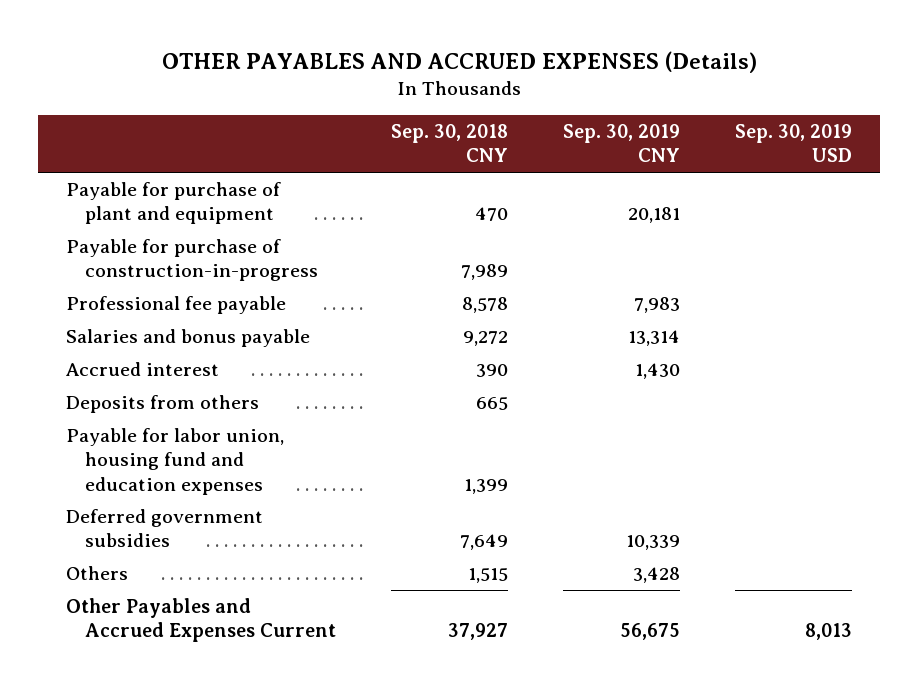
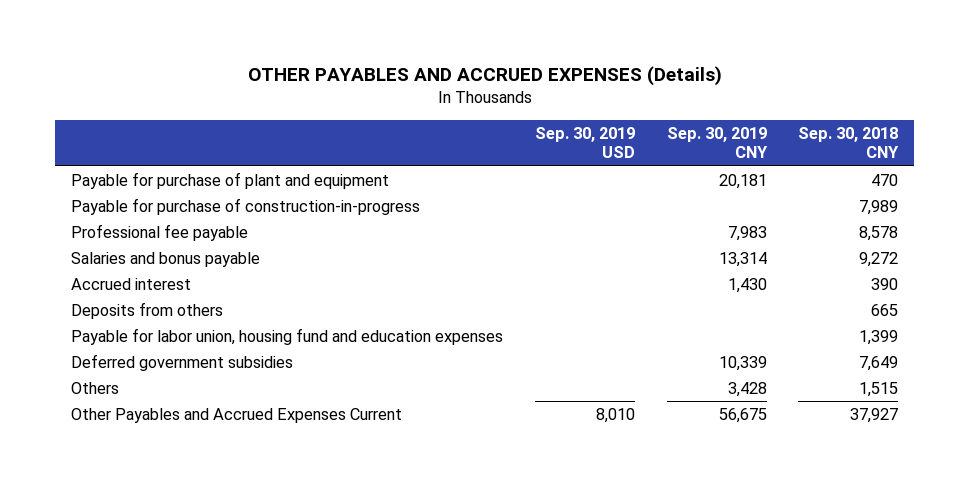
[805,623,853,641] 8,013 -> [595,407,635,423] 8,010

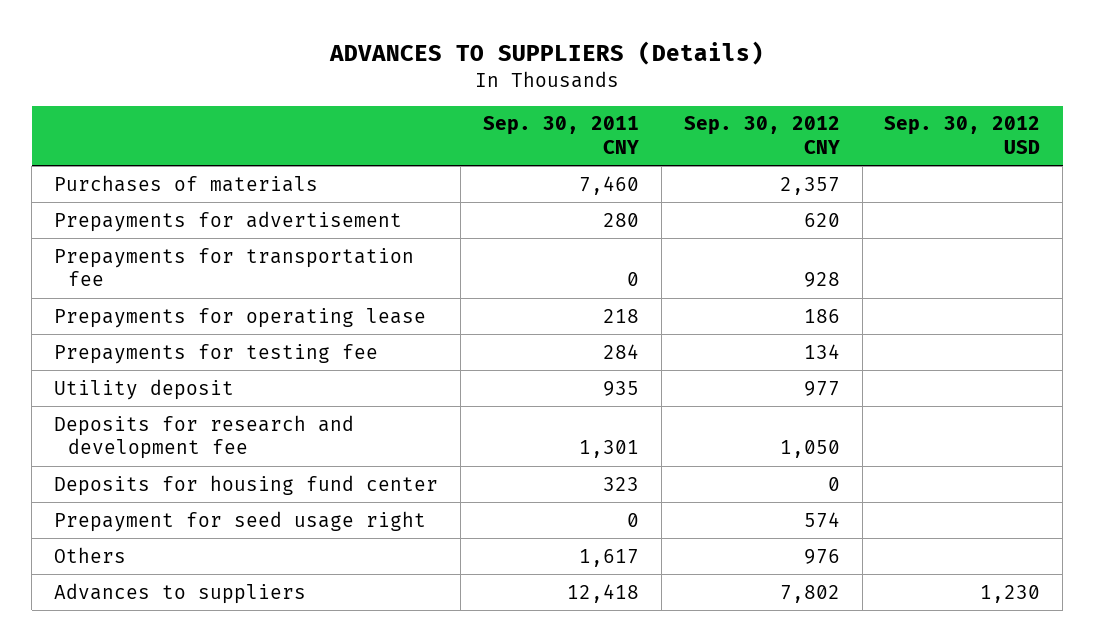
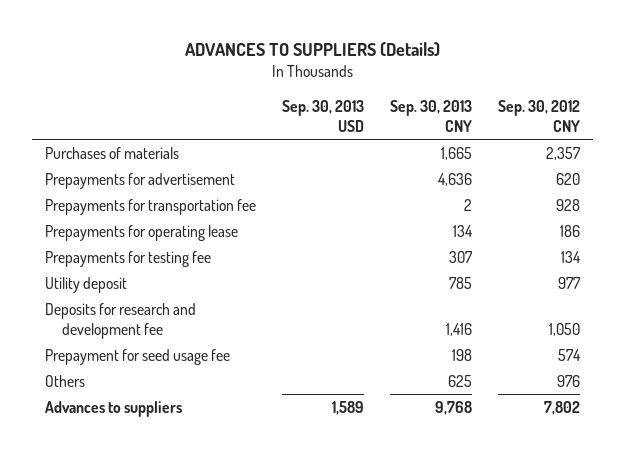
[482,116,639,155] Sep. 30, 2011 CNY -> none
[884,116,1041,155] Sep. 30, 2012 USD -> none
none -> [282,99,365,132] Sep. 30, 2013 USD
none -> [390,99,473,132] Sep. 30, 2013 CNY
[54,474,439,496] Deposits for housing fund center -> none
[54,510,427,532] Prepayment for seed usage right -> [44,348,230,365] Prepayment for seed usage fee

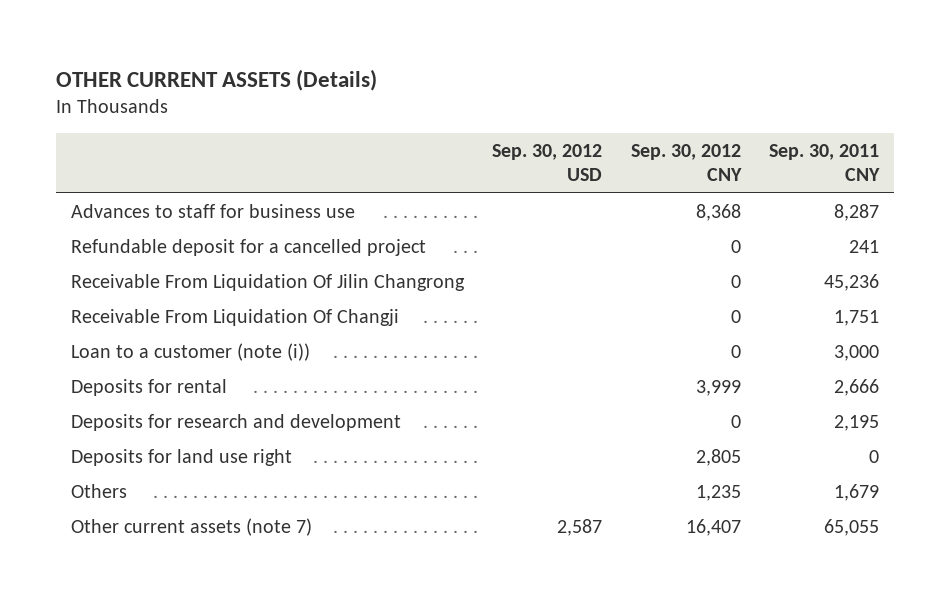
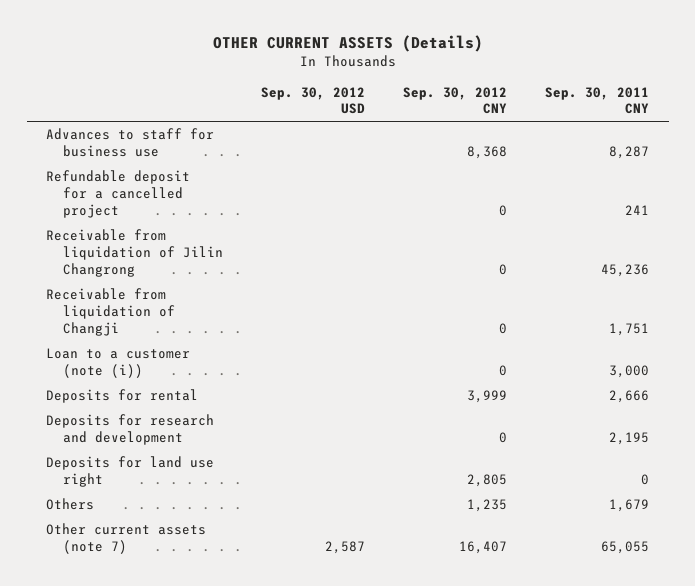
[70,273,465,291] Receivable From Liquidation Of Jilin Changrong -> [45,229,223,277] Receivable from liquidation of Jilin Changrong
[70,308,399,326] Receivable From Liquidation Of Changji -> [45,288,175,336] Receivable from liquidation of Changji

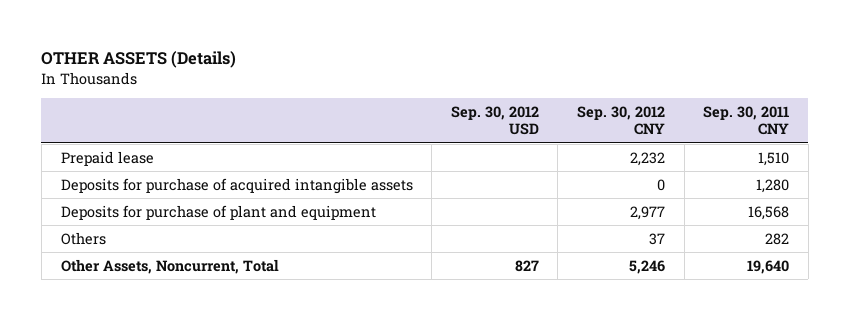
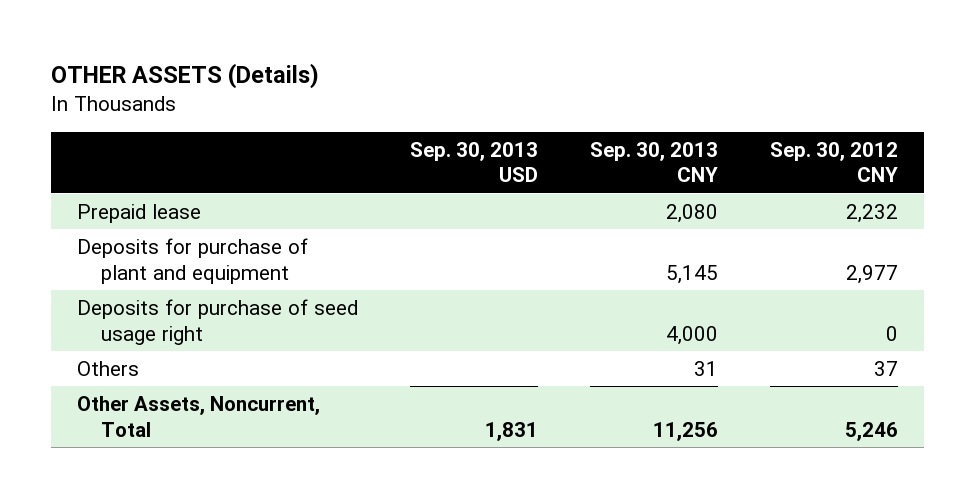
[450,106,539,136] Sep. 30, 2012 USD -> none
[703,106,790,136] Sep. 30, 2011 CNY -> none
none -> [410,141,539,183] Sep. 30, 2013 USD
none -> [589,141,718,183] Sep. 30, 2013 CNY
[60,177,413,194] Deposits for purchase of acquired intangible assets -> none
none -> [77,298,359,345] Deposits for purchase of seed usage right

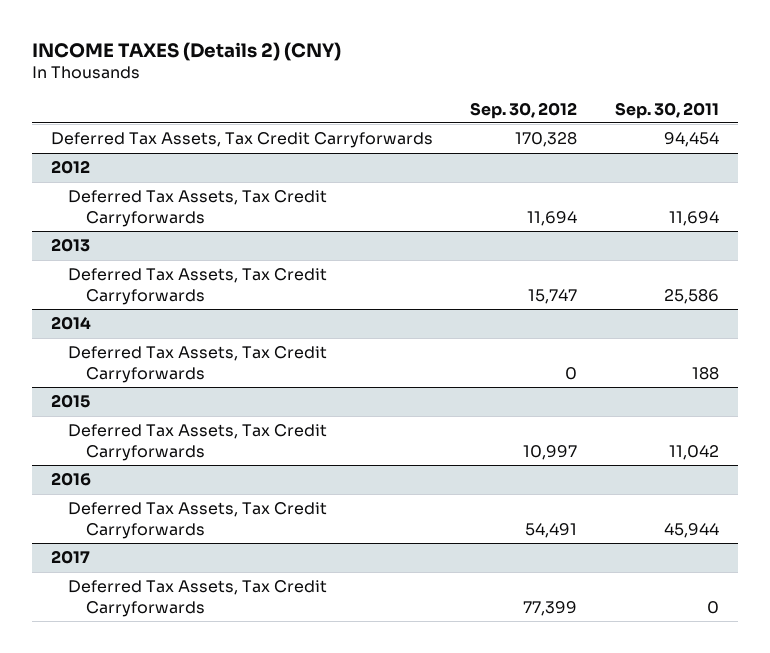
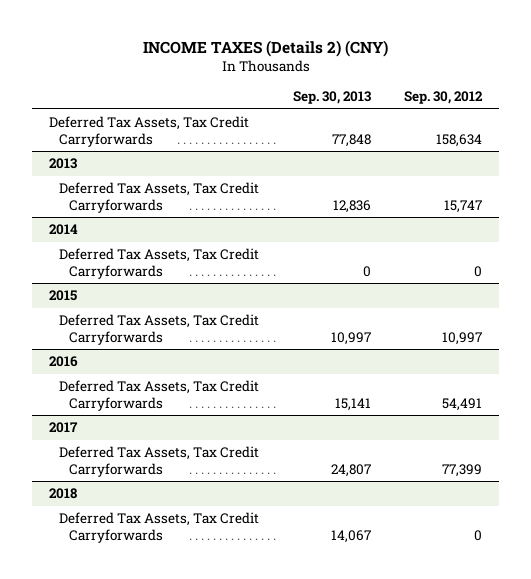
[614,101,719,119] Sep. 30, 2011 -> none
none -> [292,91,371,105] Sep. 30, 2013
[50,160,90,175] 2012 -> none
[68,190,328,227] Deferred Tax Assets, Tax Credit Carryforwards -> none
[515,132,578,148] 170,328 -> [436,133,483,147] 158,634
none -> [48,488,77,500] 2018
none -> [59,512,260,543] Deferred Tax Assets, Tax Credit Carryforwards

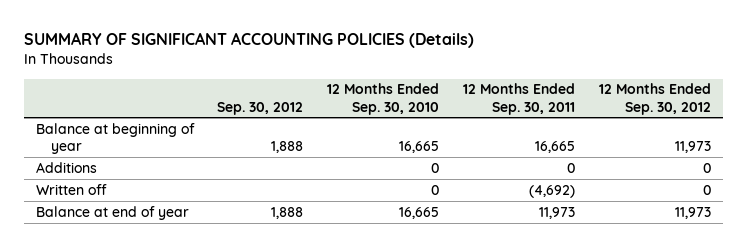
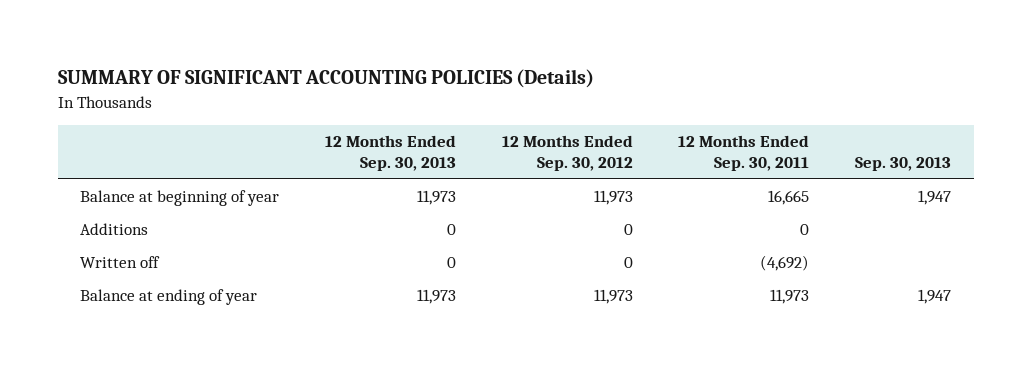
[217,101,304,115] Sep. 30, 2012 -> none
[327,83,440,115] 12 Months Ended Sep. 30, 2010 -> none
none -> [325,134,457,172] 12 Months Ended Sep. 30, 2013
none -> [854,157,951,172] Sep. 30, 2013
[35,205,189,220] Balance at end of year -> [80,289,258,306] Balance at ending of year

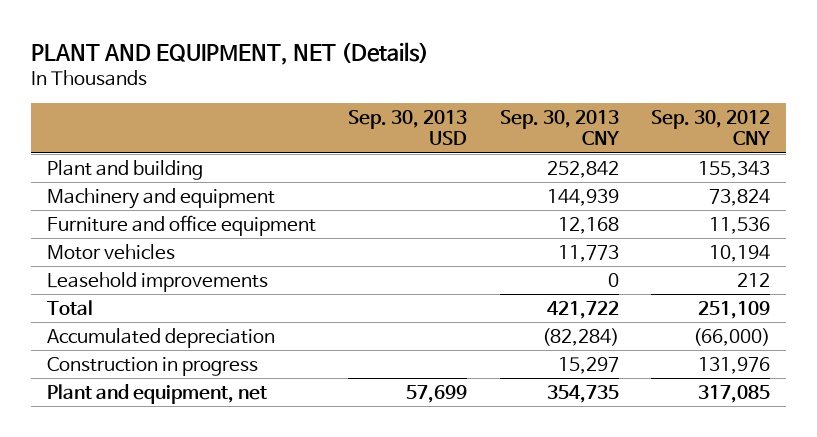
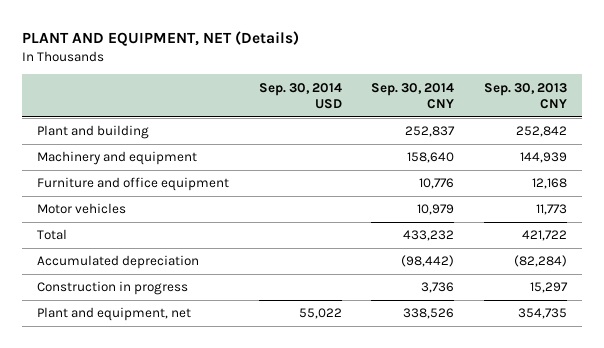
[348,109,468,146] Sep. 30, 2013 USD -> none
[651,109,771,146] Sep. 30, 2012 CNY -> none
none -> [258,82,342,109] Sep. 30, 2014 USD
none -> [371,82,455,109] Sep. 30, 2014 CNY
[47,271,269,292] Leasehold improvements -> none

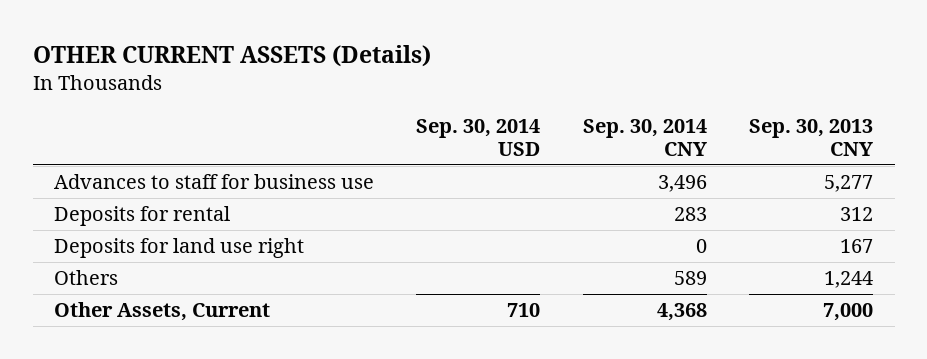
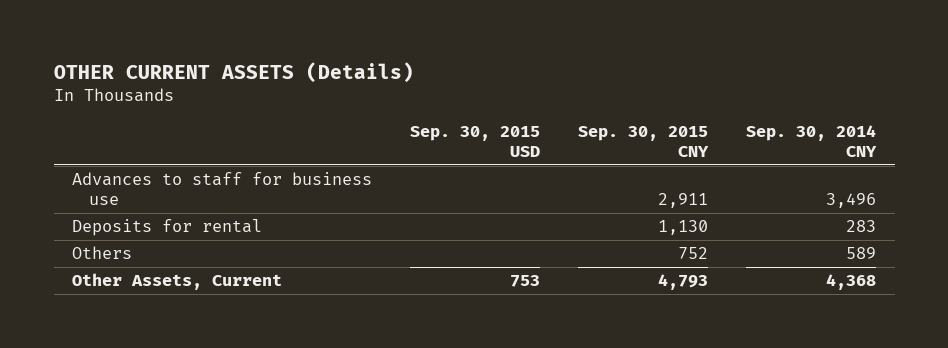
[416,118,541,156] Sep. 30, 2014 USD -> none
[749,118,874,156] Sep. 30, 2013 CNY -> none
none -> [410,126,541,157] Sep. 30, 2015 USD
none -> [578,126,710,157] Sep. 30, 2015 CNY
[53,238,304,259] Deposits for land use right -> none

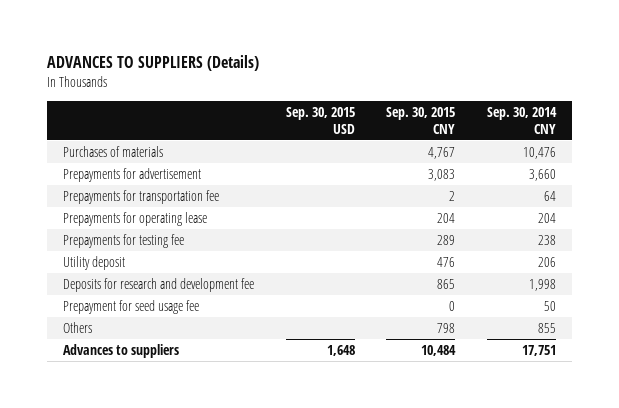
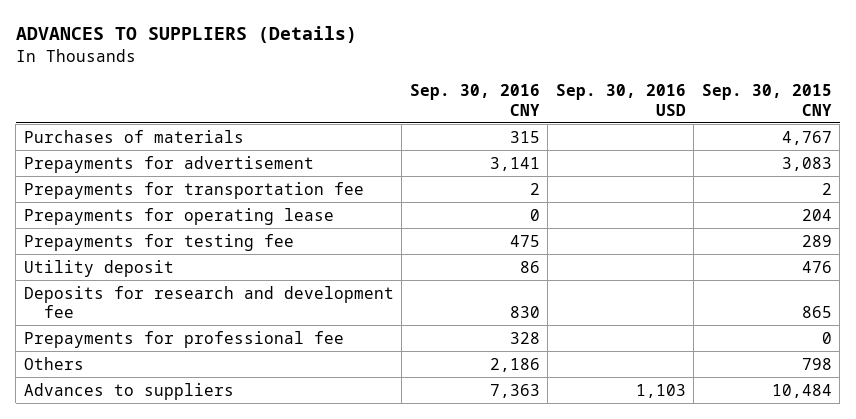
[285,106,355,134] Sep. 30, 2015 USD -> none
[487,106,558,134] Sep. 30, 2014 CNY -> none
none -> [409,84,540,116] Sep. 30, 2016 CNY
none -> [555,84,686,116] Sep. 30, 2016 USD
[62,300,199,315] Prepayment for seed usage fee -> [23,330,344,348] Prepayments for professional fee

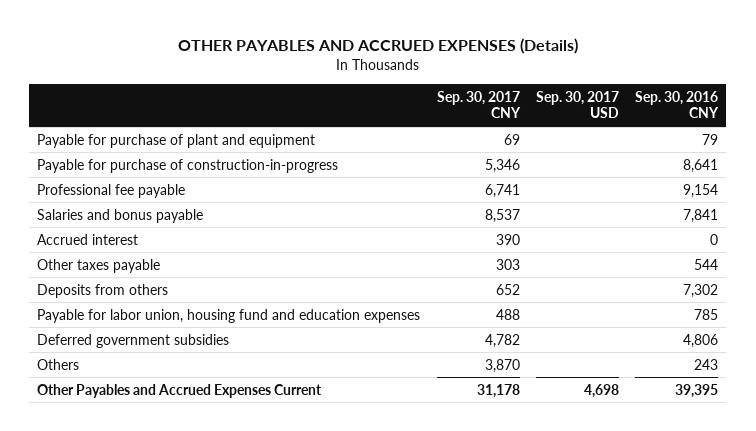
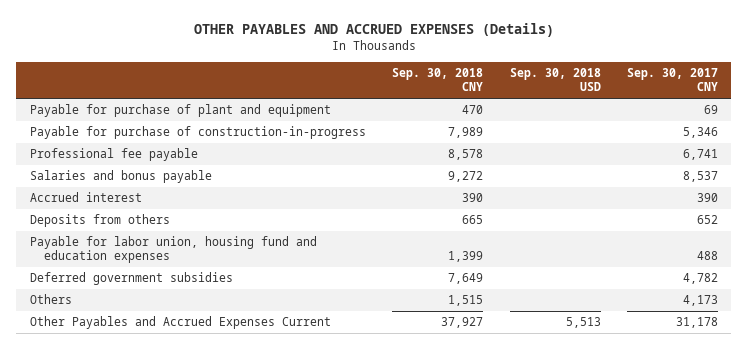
[536,90,620,119] Sep. 30, 2017 USD -> none
[635,90,720,119] Sep. 30, 2016 CNY -> none
none -> [392,68,484,92] Sep. 30, 2018 CNY
none -> [509,68,601,92] Sep. 30, 2018 USD
[37,258,161,273] Other taxes payable -> none
[484,358,520,373] 3,870 -> [683,295,719,307] 4,173

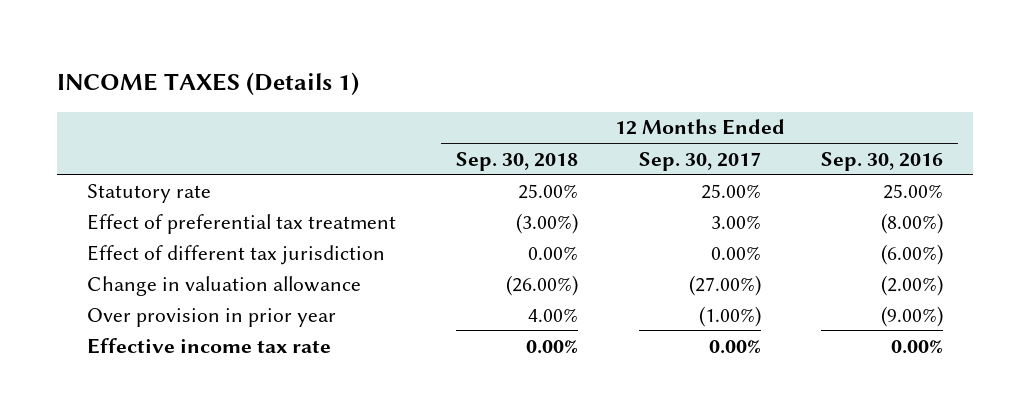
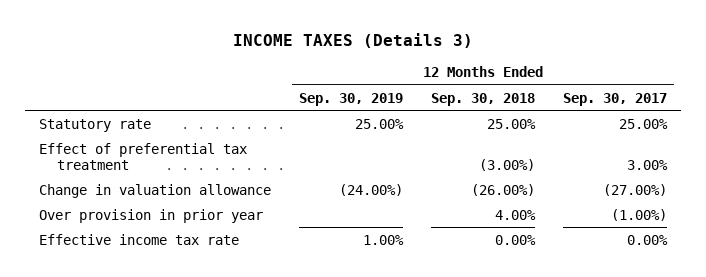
[56,72,359,96] INCOME TAXES (Details 1) -> [233,33,474,49] INCOME TAXES (Details 3)
[821,151,944,171] Sep. 30, 2016 -> none
none -> [299,92,404,106] Sep. 30, 2019
[86,244,385,265] Effect of different tax jurisdiction -> none

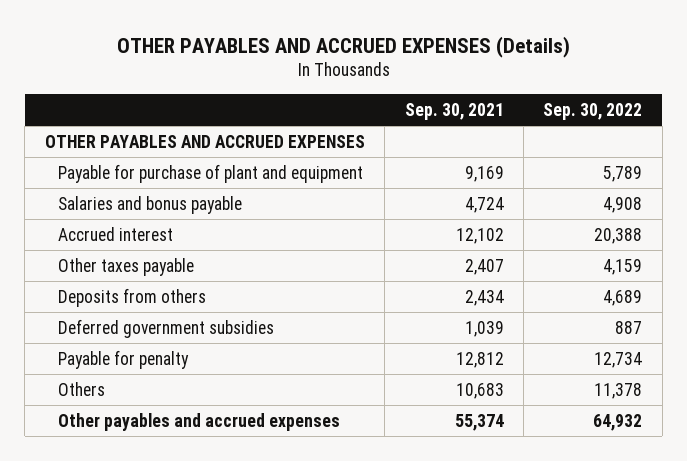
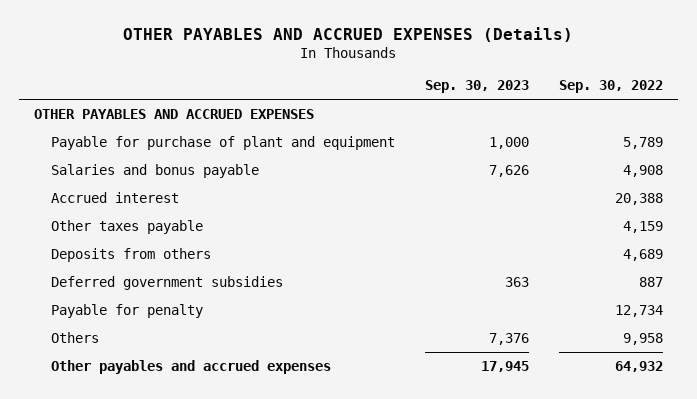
[404,102,504,120] Sep. 30, 2021 -> none
none -> [425,80,530,94] Sep. 30, 2023
[594,382,643,399] 11,378 -> [622,332,663,345] 9,958

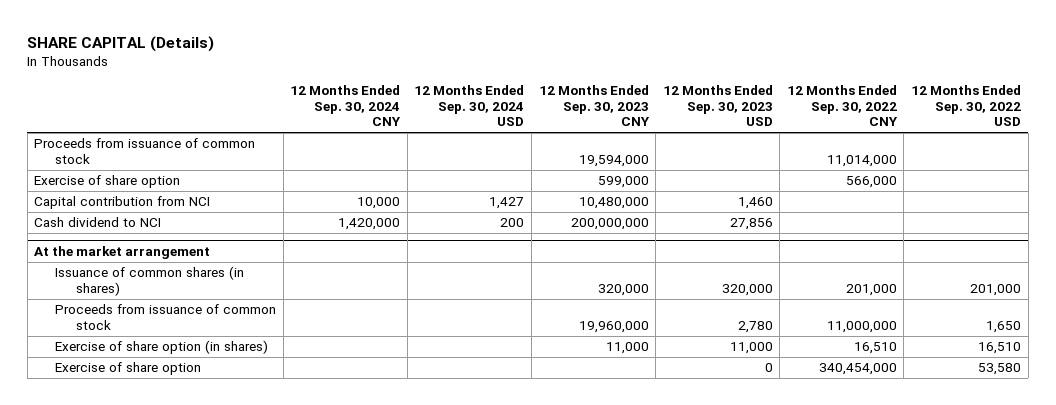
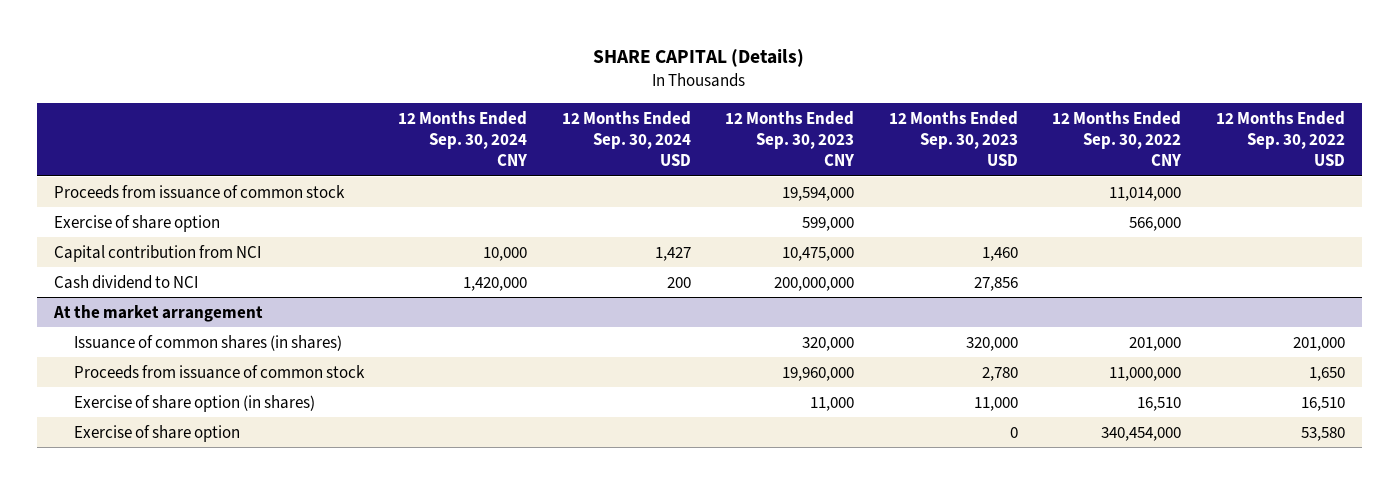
[578,197,649,210] 10,480,000 -> [782,246,855,261] 10,475,000

